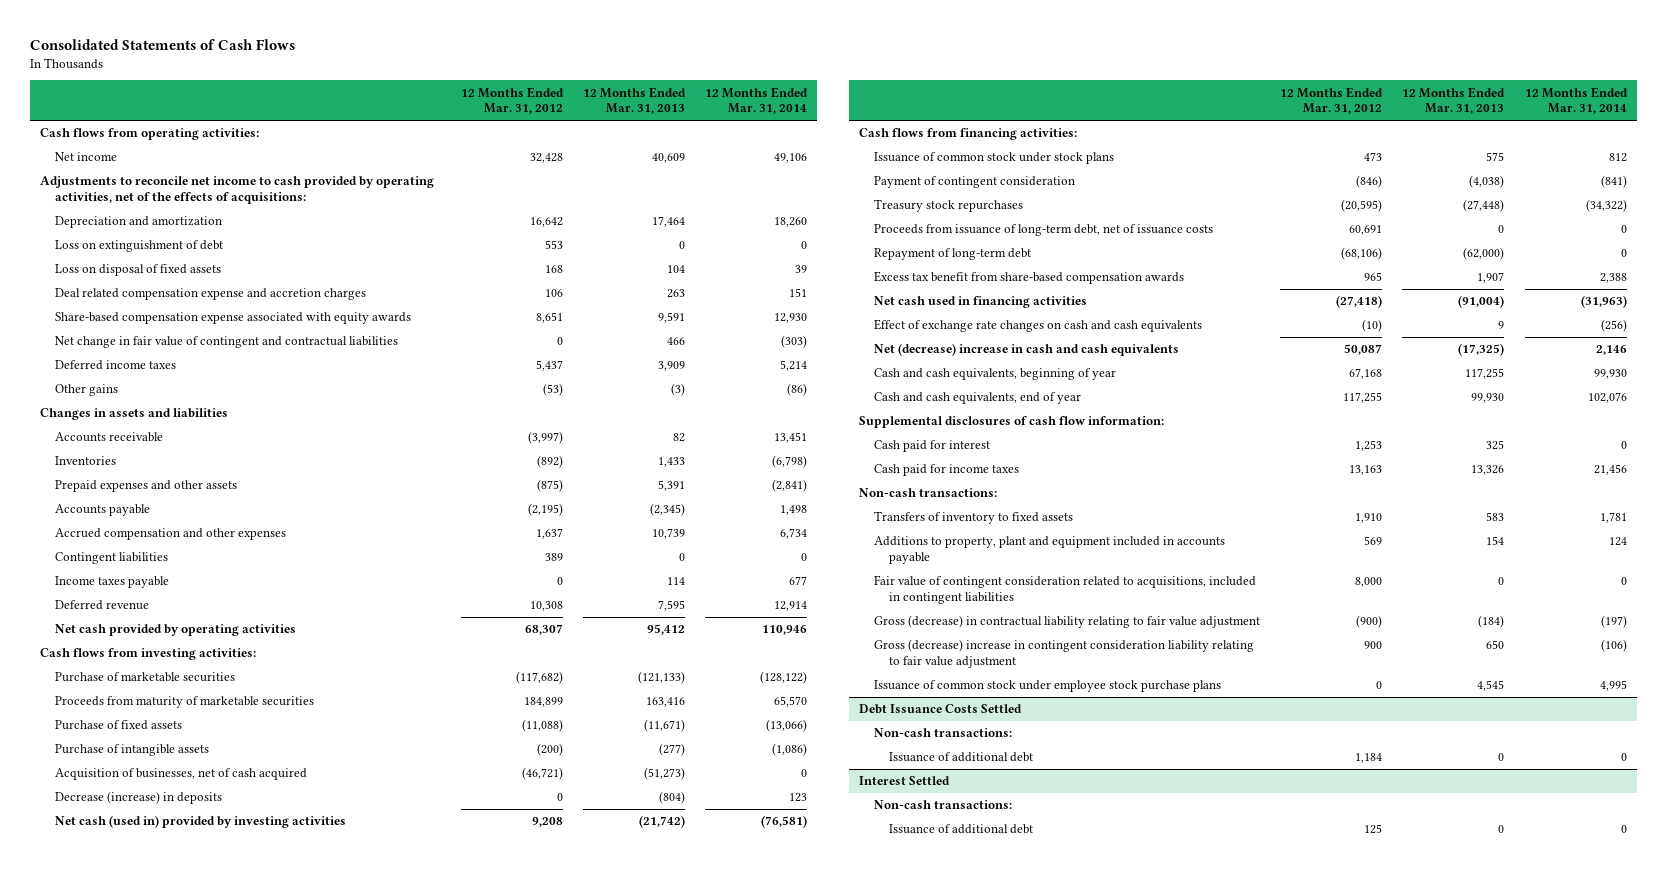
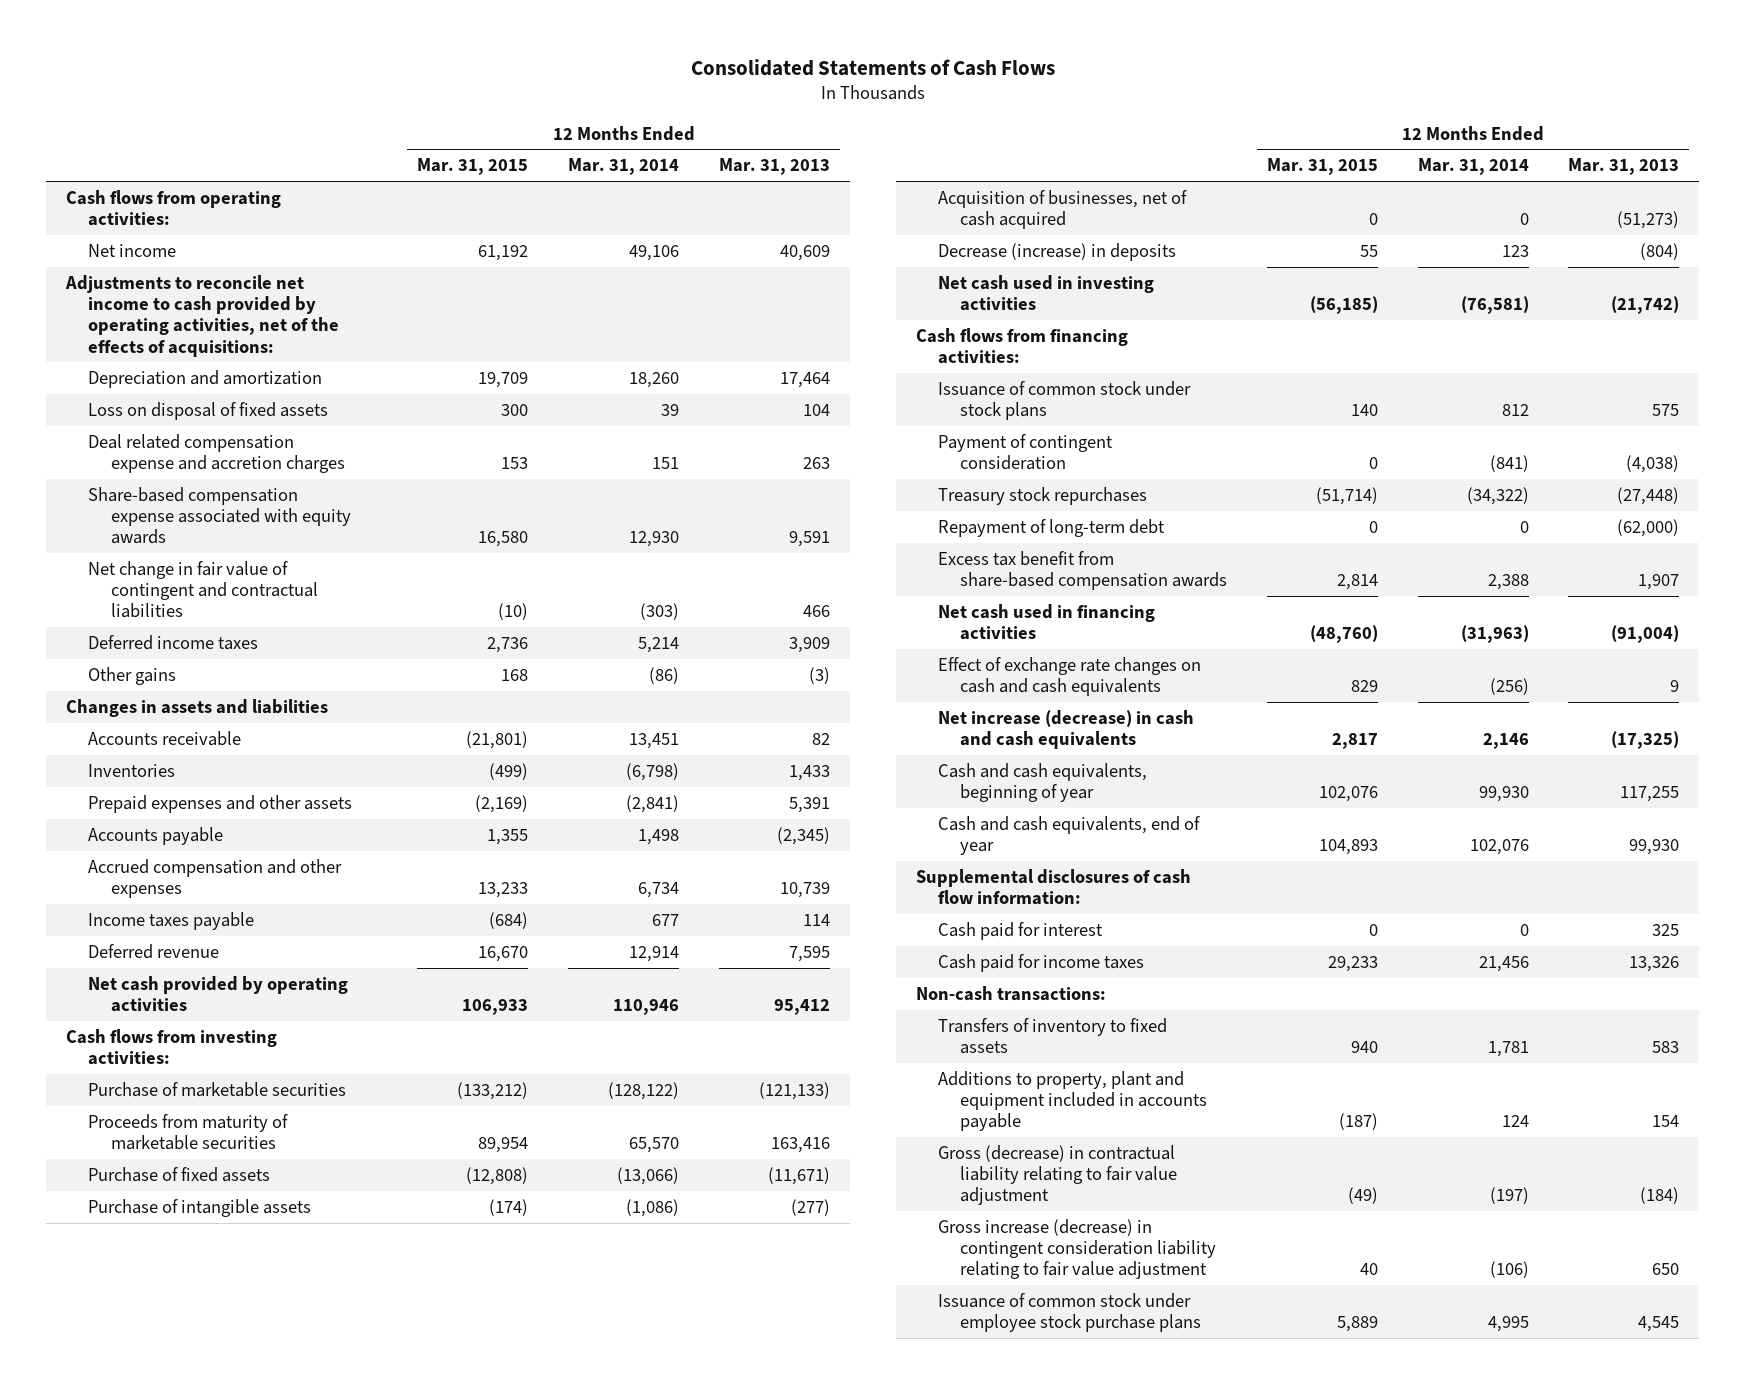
[460,86,564,115] 12 Months Ended Mar. 31, 2012 -> none
none -> [417,158,529,176] Mar. 31, 2015
[54,240,223,253] Loss on extinguishment of debt -> none
[54,552,168,565] Contingent liabilities -> none
[54,815,346,829] Net cash (used in) provided by investing activities -> [937,274,1154,312] Net cash used in investing activities
[874,224,1214,237] Proceeds from issuance of long-term debt, net of issuance costs -> none
[874,343,1180,357] Net (decrease) increase in cash and cash equivalents -> [937,709,1194,750] Net increase (decrease) in cash and cash equivalents
[874,575,1257,604] Fair value of contingent consideration related to acquisitions, included in contingent liabilities -> none
[874,639,1255,668] Gross (decrease) increase in contingent consideration liability relating to fair value adjustment -> [937,1218,1216,1280] Gross increase (decrease) in contingent consideration liability relating to fair value adjustment
[859,704,1023,715] Debt Issuance Costs Settled -> none
[874,728,1013,738] Non-cash transactions: -> none
[889,752,1034,763] Issuance of additional debt -> none
[859,776,951,786] Interest Settled -> none
[874,800,1013,810] Non-cash transactions: -> none
[889,824,1034,835] Issuance of additional debt -> none

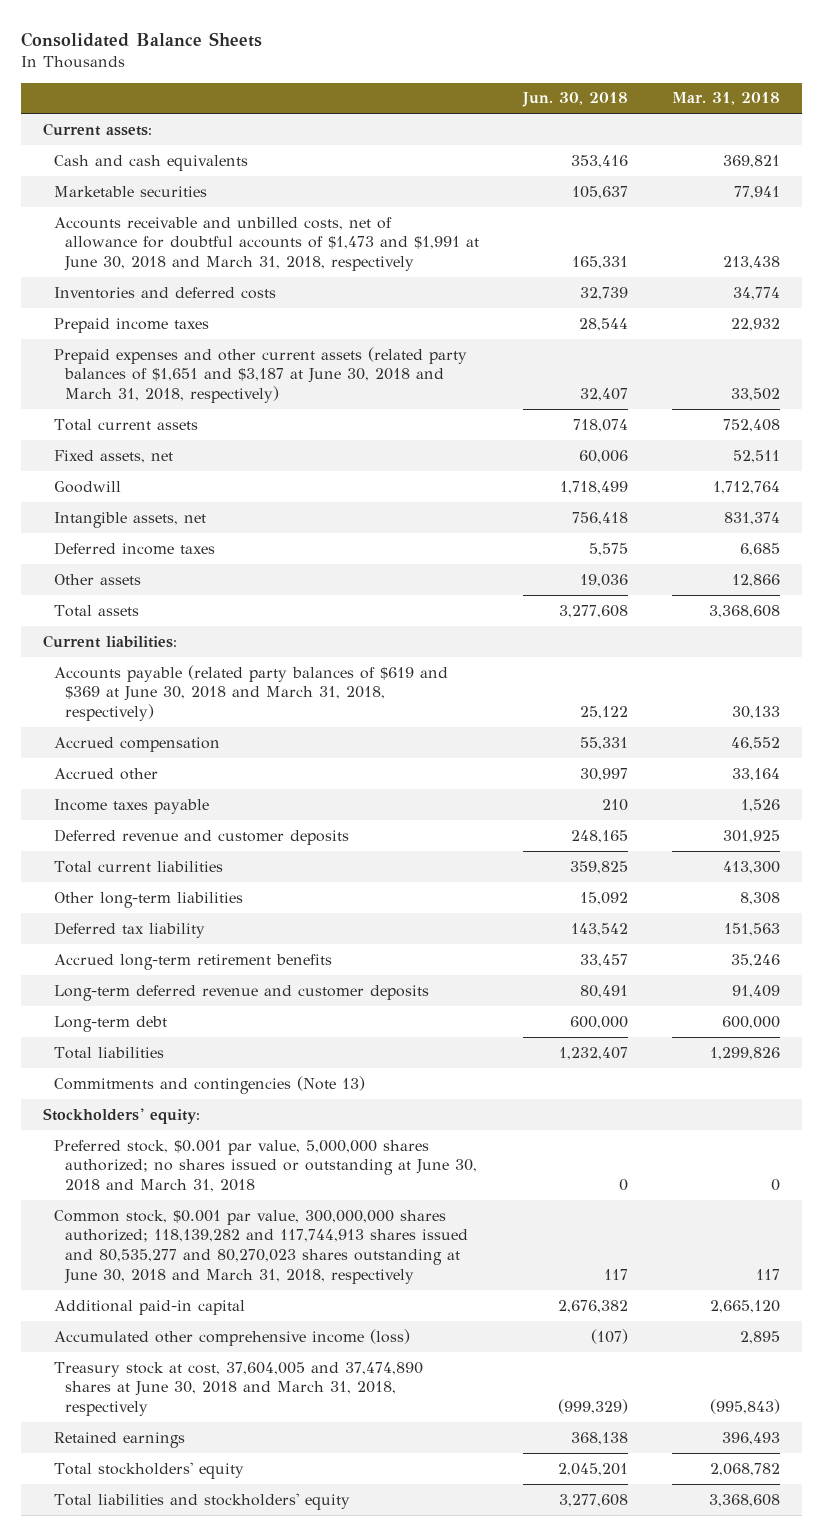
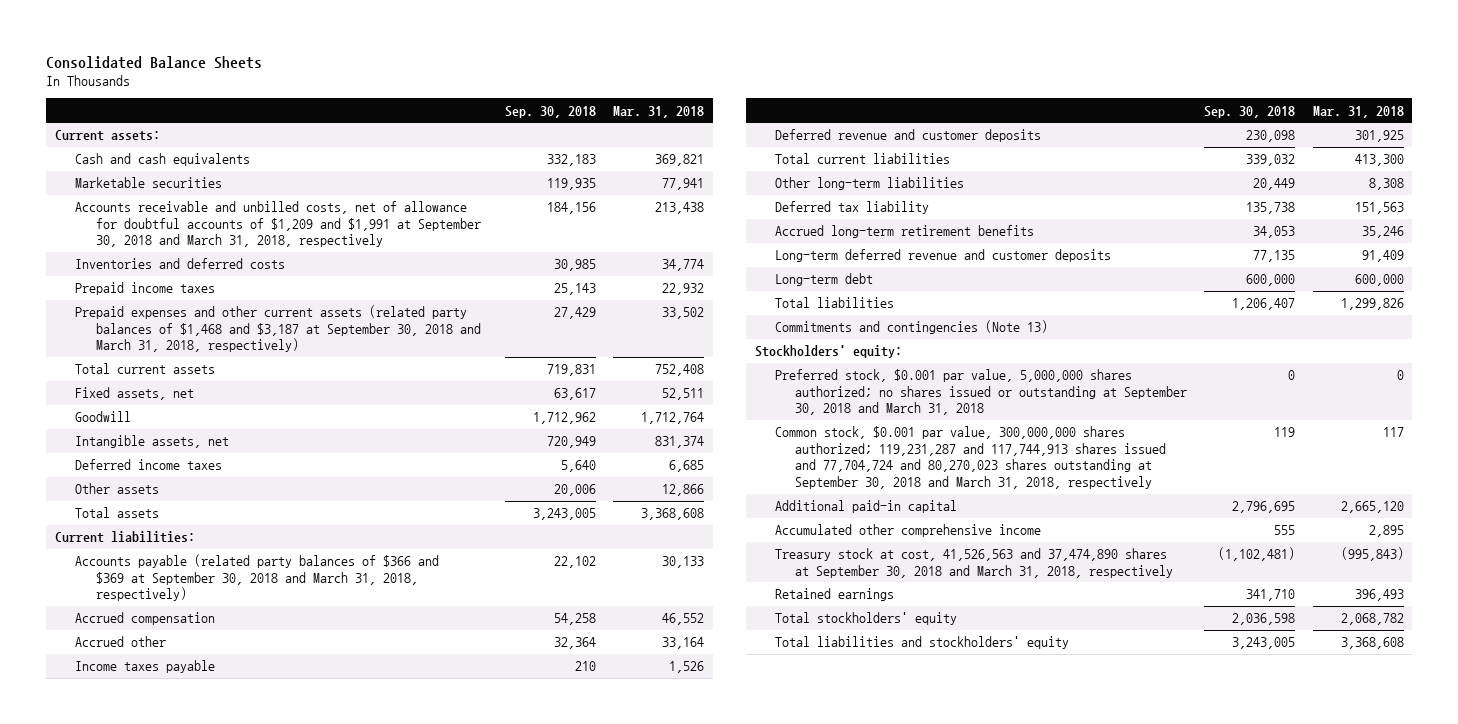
[521,92,628,108] Jun. 30, 2018 -> none
none -> [504,105,596,118] Sep. 30, 2018
[54,216,480,272] Accounts receivable and unbilled costs, net of allowance for doubtful accounts of $1,473 and $1,991 at June 30, 2018 and March 31, 2018, respectively -> [75,201,481,248] Accounts receivable and unbilled costs, net of allowance for doubtful accounts of $1,209 and $1,991 at September 30, 2018 and March 31, 2018, respectively
[54,346,468,404] Prepaid expenses and other current assets (related party balances of $1,651 and $3,187 at June 30, 2018 and March 31, 2018, respectively) -> [75,305,481,353] Prepaid expenses and other current assets (related party balances of $1,468 and $3,187 at September 30, 2018 and March 31, 2018, respectively)
[54,664,449,722] Accounts payable (related party balances of $619 and $369 at June 30, 2018 and March 31, 2018, respectively) -> [75,554,440,602] Accounts payable (related party balances of $366 and $369 at September 30, 2018 and March 31, 2018, respectively)
[54,1139,478,1193] Preferred stock, $0.001 par value, 5,000,000 shares authorized; no shares issued or outstanding at June 30, 2018 and March 31, 2018 -> [774,369,1188,416] Preferred stock, $0.001 par value, 5,000,000 shares authorized; no shares issued or outstanding at September 30, 2018 and March 31, 2018
[54,1209,469,1284] Common stock, $0.001 par value, 300,000,000 shares authorized; 118,139,282 and 117,744,913 shares issued and 80,535,277 and 80,270,023 shares outstanding at June 30, 2018 and March 31, 2018, respectively -> [774,426,1167,490] Common stock, $0.001 par value, 300,000,000 shares authorized; 119,231,287 and 117,744,913 shares issued and 77,704,724 and 80,270,023 shares outstanding at September 30, 2018 and March 31, 2018, respectively
[54,1328,411,1346] Accumulated other comprehensive income (loss) -> [774,524,1041,538] Accumulated other comprehensive income
[54,1361,424,1417] Treasury stock at cost, 37,604,005 and 37,474,890 shares at June 30, 2018 and March 31, 2018, respectively -> [774,548,1174,578] Treasury stock at cost, 41,526,563 and 37,474,890 shares at September 30, 2018 and March 31, 2018, respectively

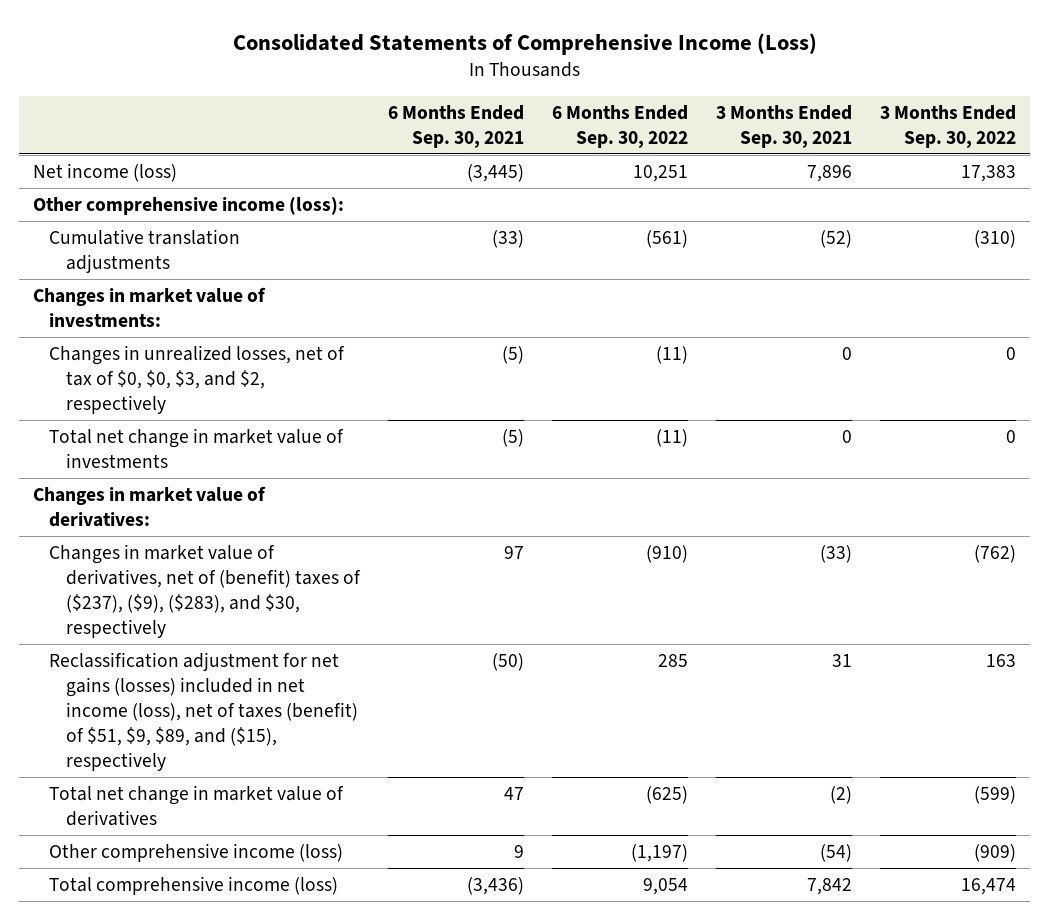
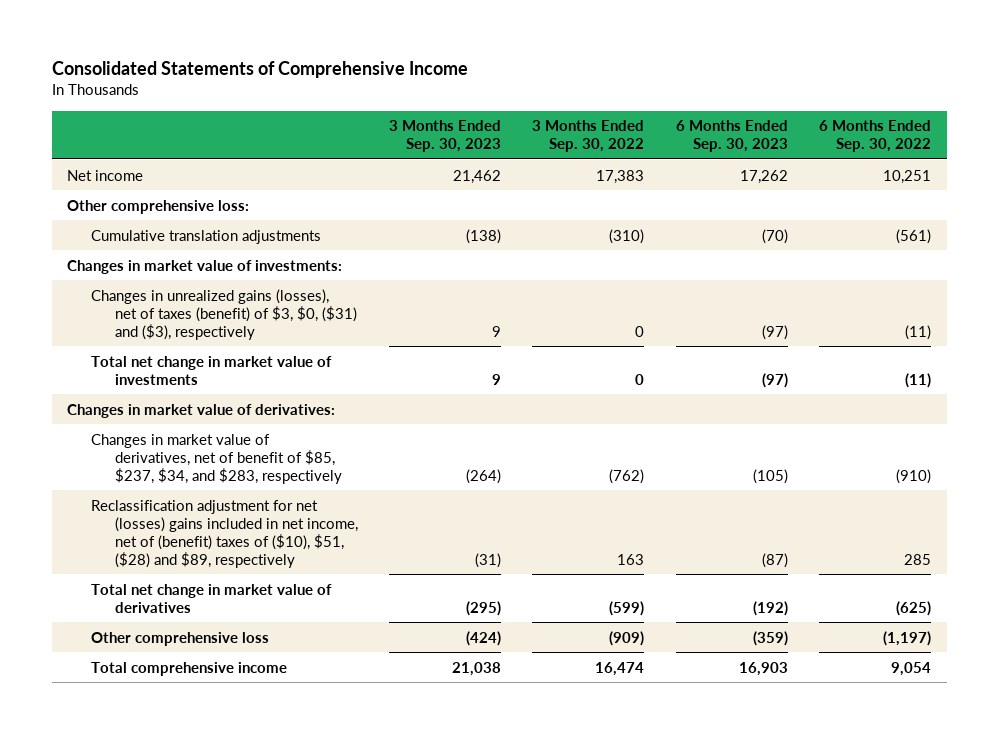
[232,32,817,55] Consolidated Statements of Comprehensive Income (Loss) -> [51,61,468,79] Consolidated Statements of Comprehensive Income
[387,104,524,148] 6 Months Ended Sep. 30, 2021 -> none
[716,104,853,148] 3 Months Ended Sep. 30, 2021 -> none
none -> [389,120,502,153] 3 Months Ended Sep. 30, 2023
none -> [675,120,788,153] 6 Months Ended Sep. 30, 2023
[33,162,178,182] Net income (loss) -> [67,169,144,181] Net income
[33,196,345,215] Other comprehensive income (loss): -> [67,199,250,214] Other comprehensive loss:
[49,344,346,414] Changes in unrealized losses, net of tax of $0, $0, $3, and $2, respectively -> [91,288,357,340] Changes in unrealized gains (losses), net of taxes (benefit) of $3, $0, ($31) and ($3), respectively
[49,543,361,638] Changes in market value of derivatives, net of (benefit) taxes of ($237), ($9), ($283), and $30, respectively -> [91,433,342,484] Changes in market value of derivatives, net of benefit of $85, $237, $34, and $283, respectively
[49,651,358,771] Reclassification adjustment for net gains (losses) included in net income (loss), net of taxes (benefit) of $51, $9, $89, and ($15), respectively -> [91,499,358,568] Reclassification adjustment for net (losses) gains included in net income, net of (benefit) taxes of ($10), $51, ($28) and $89, respectively
[49,842,344,862] Other comprehensive income (loss) -> [91,631,270,646] Other comprehensive loss
[49,875,339,895] Total comprehensive income (loss) -> [91,661,288,676] Total comprehensive income

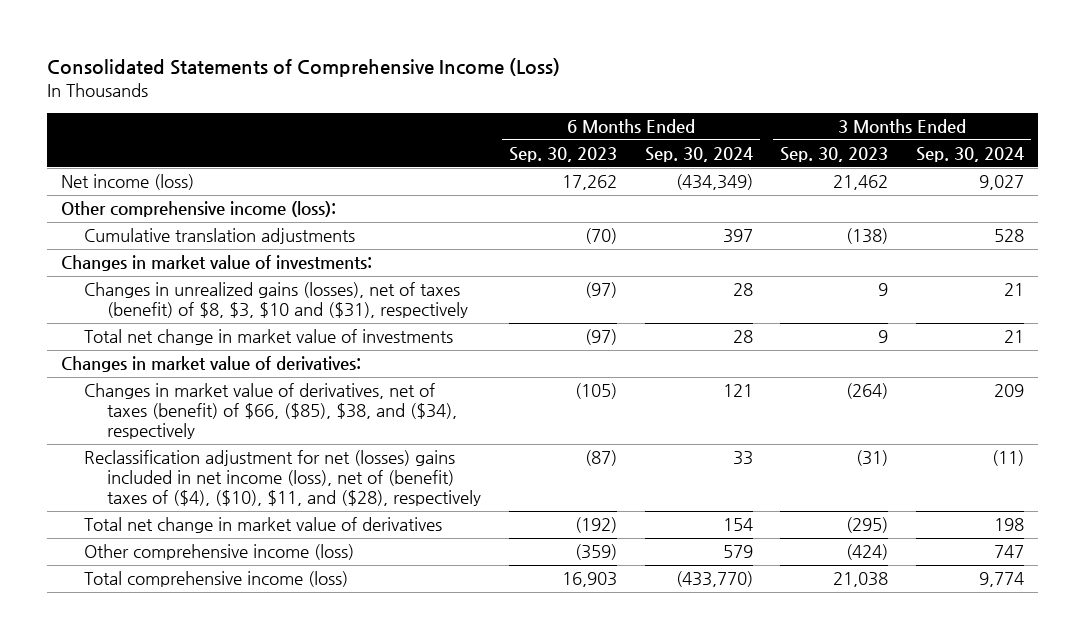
[51,61,468,79] Consolidated Statements of Comprehensive Income -> [47,58,561,78] Consolidated Statements of Comprehensive Income (Loss)
[532,120,645,153] 3 Months Ended Sep. 30, 2022 -> none
[819,120,932,153] 6 Months Ended Sep. 30, 2022 -> none
none -> [644,147,753,163] Sep. 30, 2024
none -> [915,147,1024,163] Sep. 30, 2024
[67,169,144,181] Net income -> [61,174,195,191] Net income (loss)
[67,199,250,214] Other comprehensive loss: -> [61,201,337,218] Other comprehensive income (loss):
[91,288,357,340] Changes in unrealized gains (losses), net of taxes (benefit) of $3, $0, ($31) and ($3), respectively -> [84,282,469,319] Changes in unrealized gains (losses), net of taxes (benefit) of $8, $3, $10 and ($31), respectively
[91,433,342,484] Changes in market value of derivatives, net of benefit of $85, $237, $34, and $283, respectively -> [84,383,458,440] Changes in market value of derivatives, net of taxes (benefit) of $66, ($85), $38, and ($34), respectively
[91,499,358,568] Reclassification adjustment for net (losses) gains included in net income, net of (benefit) taxes of ($10), $51, ($28) and $89, respectively -> [84,450,482,507] Reclassification adjustment for net (losses) gains included in net income (loss), net of (benefit) taxes of ($4), ($10), $11, and ($28), respectively
[91,631,270,646] Other comprehensive loss -> [84,544,355,561] Other comprehensive income (loss)
[91,661,288,676] Total comprehensive income -> [84,571,349,588] Total comprehensive income (loss)

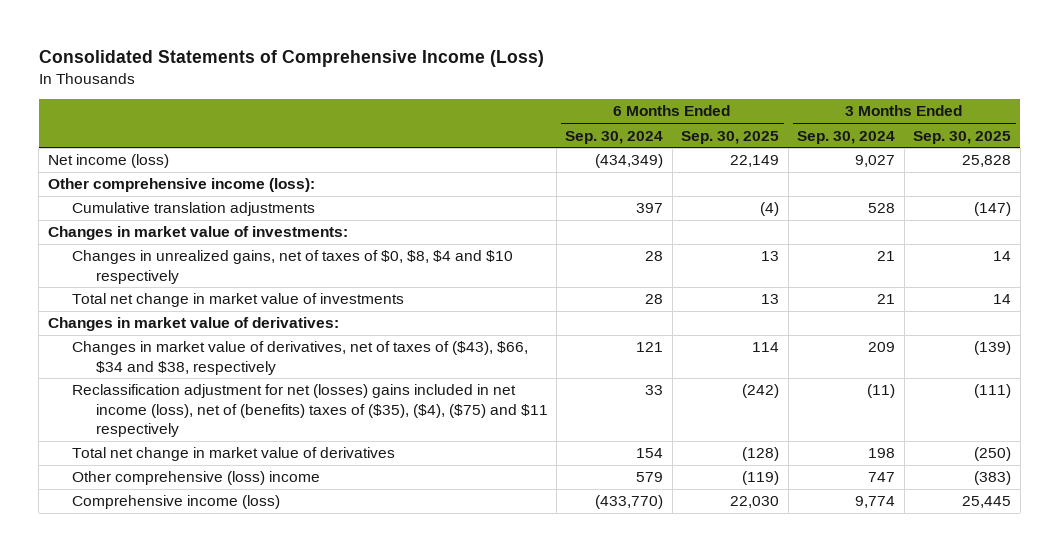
[509,147,618,163] Sep. 30, 2023 -> none
[780,147,889,163] Sep. 30, 2023 -> none
none -> [681,130,780,144] Sep. 30, 2025
none -> [913,130,1012,144] Sep. 30, 2025
[84,282,469,319] Changes in unrealized gains (losses), net of taxes (benefit) of $8, $3, $10 and ($31), respectively -> [71,250,513,284] Changes in unrealized gains, net of taxes of $0, $8, $4 and $10 respectively
[84,383,458,440] Changes in market value of derivatives, net of taxes (benefit) of $66, ($85), $38, and ($34), respectively -> [71,341,528,375] Changes in market value of derivatives, net of taxes of ($43), $66, $34 and $38, respectively
[84,450,482,507] Reclassification adjustment for net (losses) gains included in net income (loss), net of (benefit) taxes of ($4), ($10), $11, and ($28), respectively -> [71,384,548,437] Reclassification adjustment for net (losses) gains included in net income (loss), net of (benefits) taxes of ($35), ($4), ($75) and $11 respectively
[84,544,355,561] Other comprehensive income (loss) -> [71,471,320,486] Other comprehensive (loss) income
[84,571,349,588] Total comprehensive income (loss) -> [71,495,280,510] Comprehensive income (loss)

